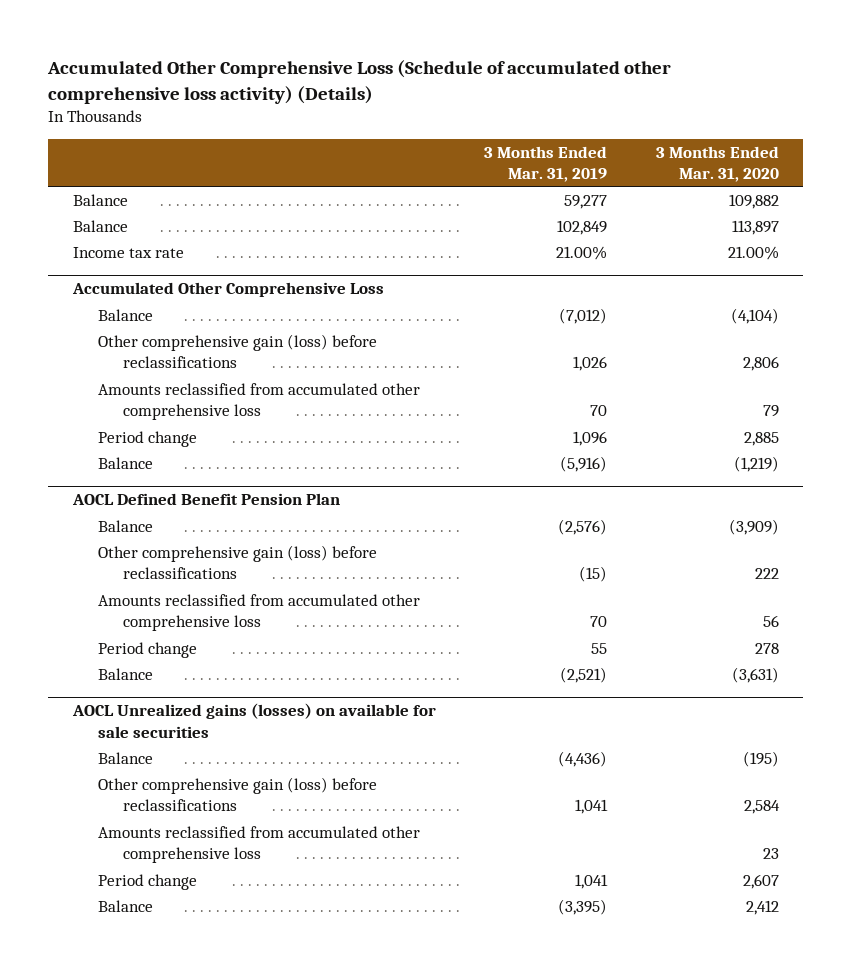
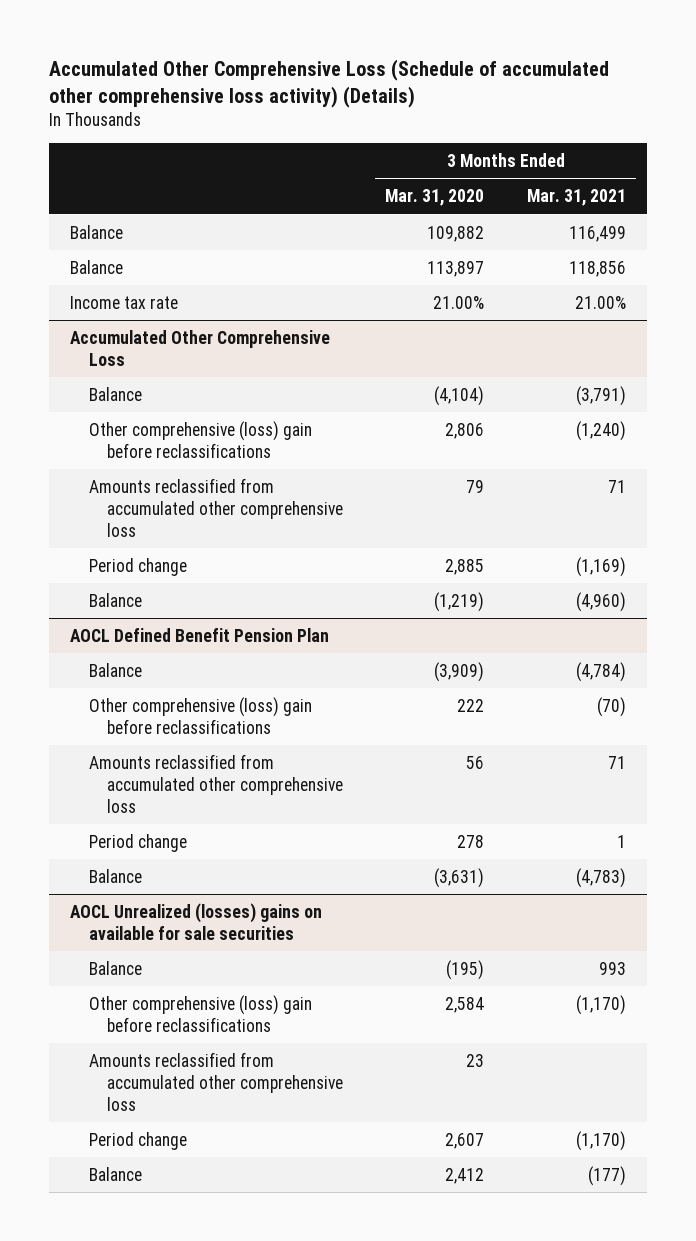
[484,145,608,182] 3 Months Ended Mar. 31, 2019 -> none
none -> [526,189,626,207] Mar. 31, 2021
[97,333,377,368] Other comprehensive gain (loss) before reclassifications -> [88,420,312,458] Other comprehensive (loss) gain before reclassifications
[97,544,377,579] Other comprehensive gain (loss) before reclassifications -> [88,696,312,734] Other comprehensive (loss) gain before reclassifications
[71,703,436,738] AOCL Unrealized gains (losses) on available for sale securities -> [70,902,323,940] AOCL Unrealized (losses) gains on available for sale securities
[97,776,377,811] Other comprehensive gain (loss) before reclassifications -> [88,994,312,1032] Other comprehensive (loss) gain before reclassifications

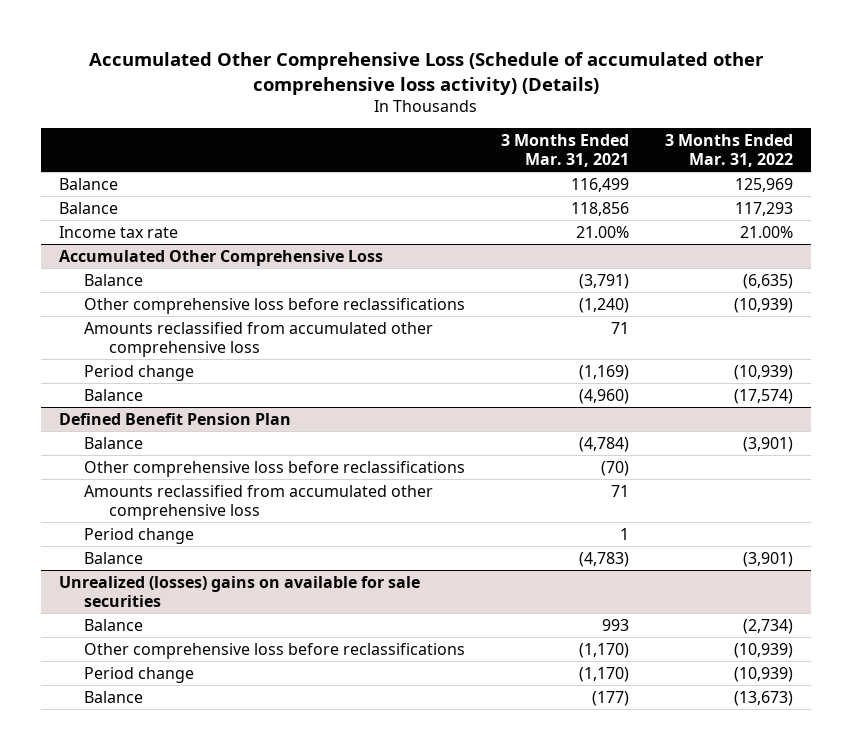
[385,189,485,207] Mar. 31, 2020 -> none
none -> [665,134,794,167] 3 Months Ended Mar. 31, 2022
[88,420,312,458] Other comprehensive (loss) gain before reclassifications -> [84,297,466,314] Other comprehensive loss before reclassifications
[70,627,330,642] AOCL Defined Benefit Pension Plan -> [59,412,292,425] Defined Benefit Pension Plan
[88,696,312,734] Other comprehensive (loss) gain before reclassifications -> [84,460,466,477] Other comprehensive loss before reclassifications
[70,902,323,940] AOCL Unrealized (losses) gains on available for sale securities -> [59,575,421,607] Unrealized (losses) gains on available for sale securities
[88,1051,343,1111] Amounts reclassified from accumulated other comprehensive loss -> none
[88,994,312,1032] Other comprehensive (loss) gain before reclassifications -> [84,642,466,659] Other comprehensive loss before reclassifications

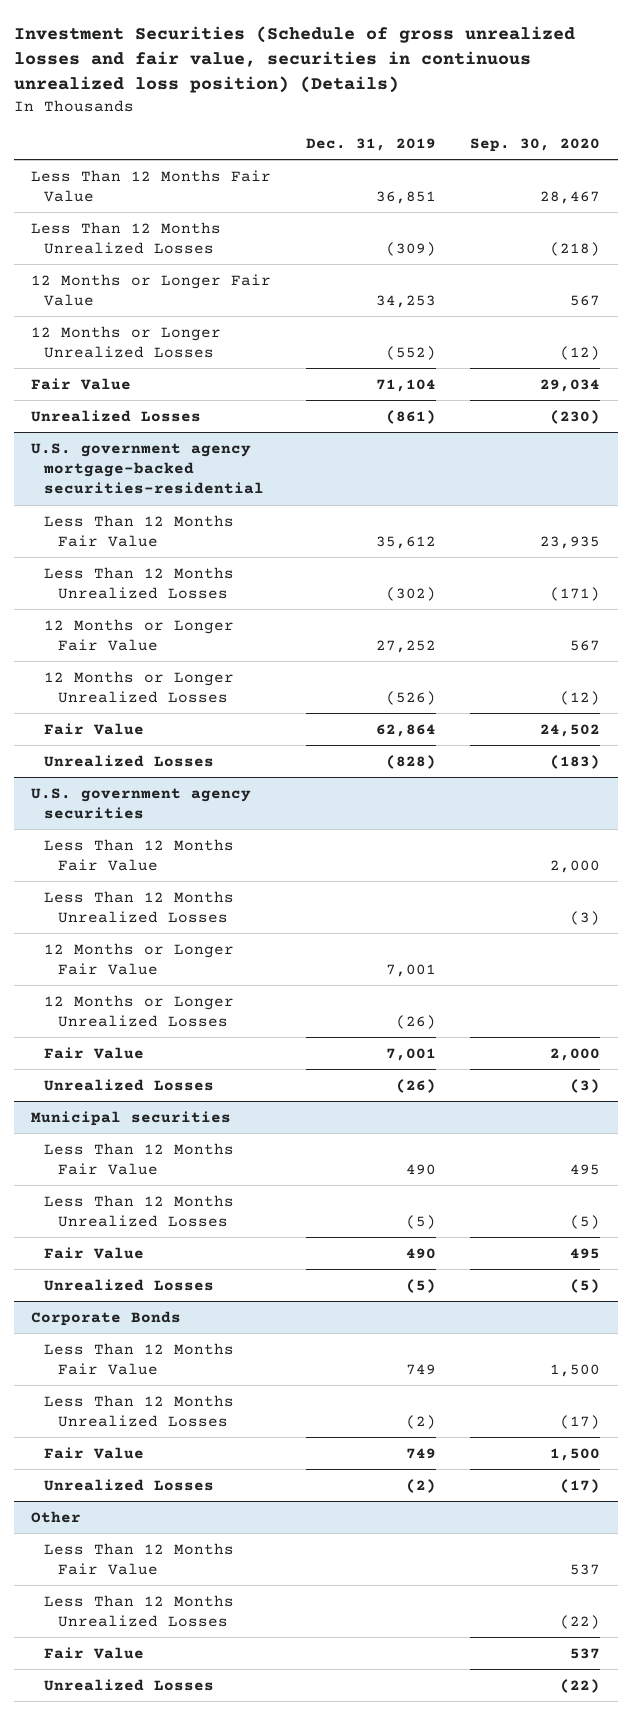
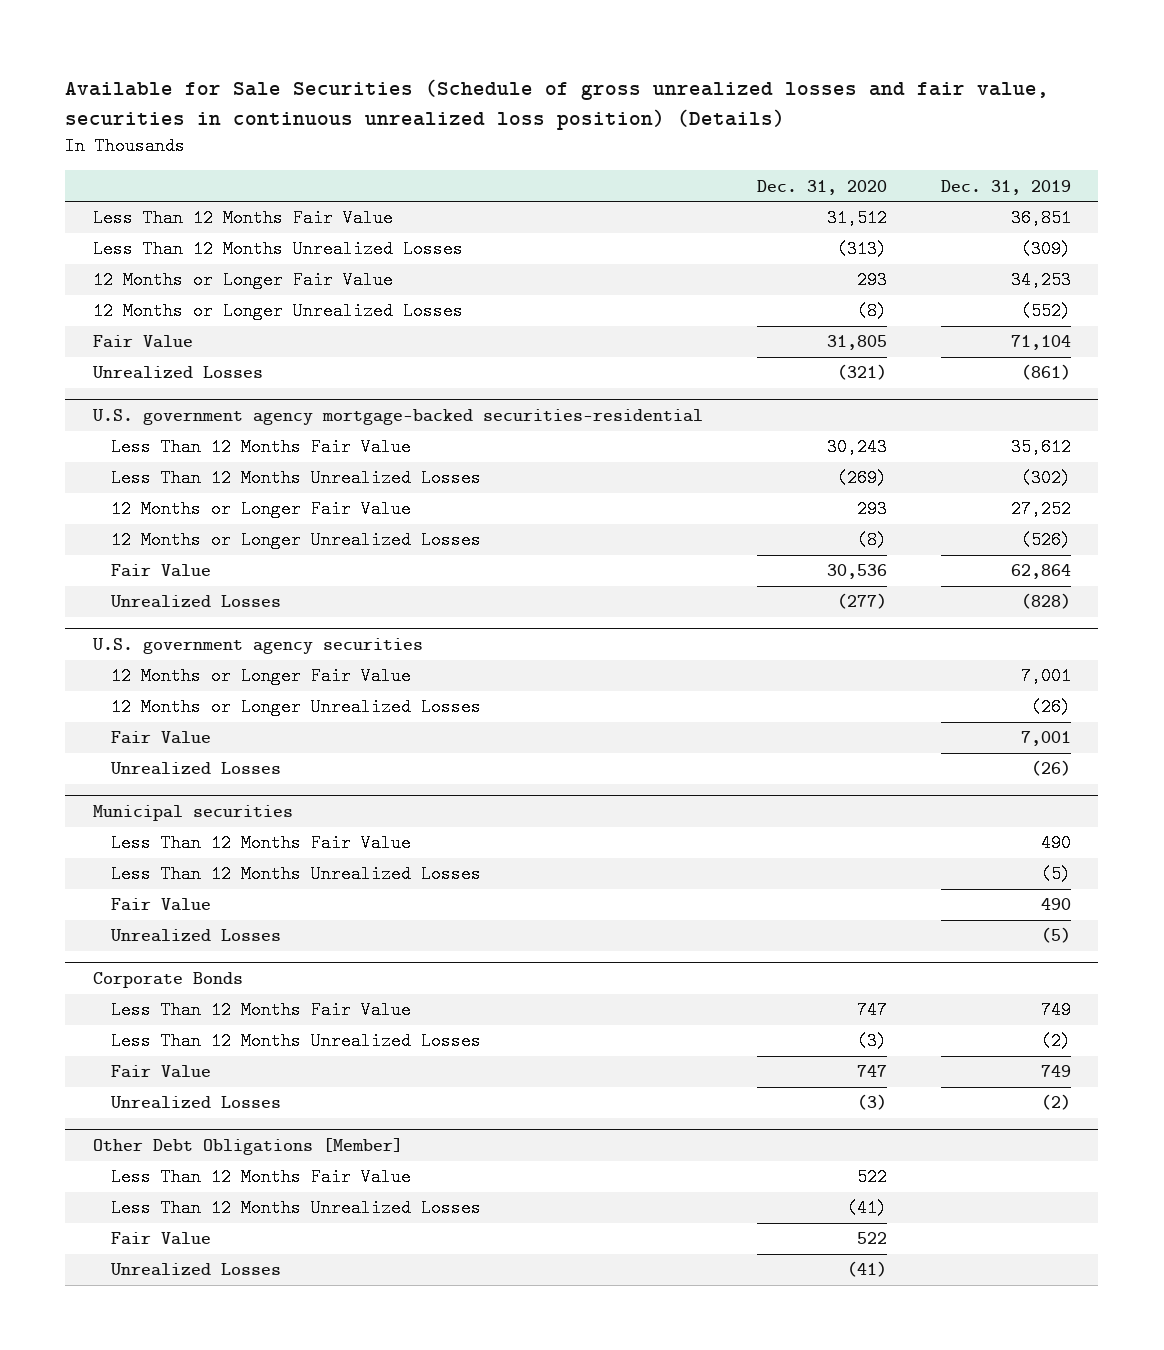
[13,25,575,94] Investment Securities (Schedule of gross unrealized losses and fair value, securities in continuous unrealized loss position) (Details) -> [65,79,1050,130] Available for Sale Securities (Schedule of gross unrealized losses and fair value, securities in continuous unrealized loss position) (Details)
[470,138,601,153] Sep. 30, 2020 -> none
none -> [756,179,887,195] Dec. 31, 2020
[44,838,235,871] Less Than 12 Months Fair Value -> none
[44,890,235,923] Less Than 12 Months Unrealized Losses -> none
[30,1510,81,1523] Other -> [92,1138,403,1156] Other Debt Obligations [Member]

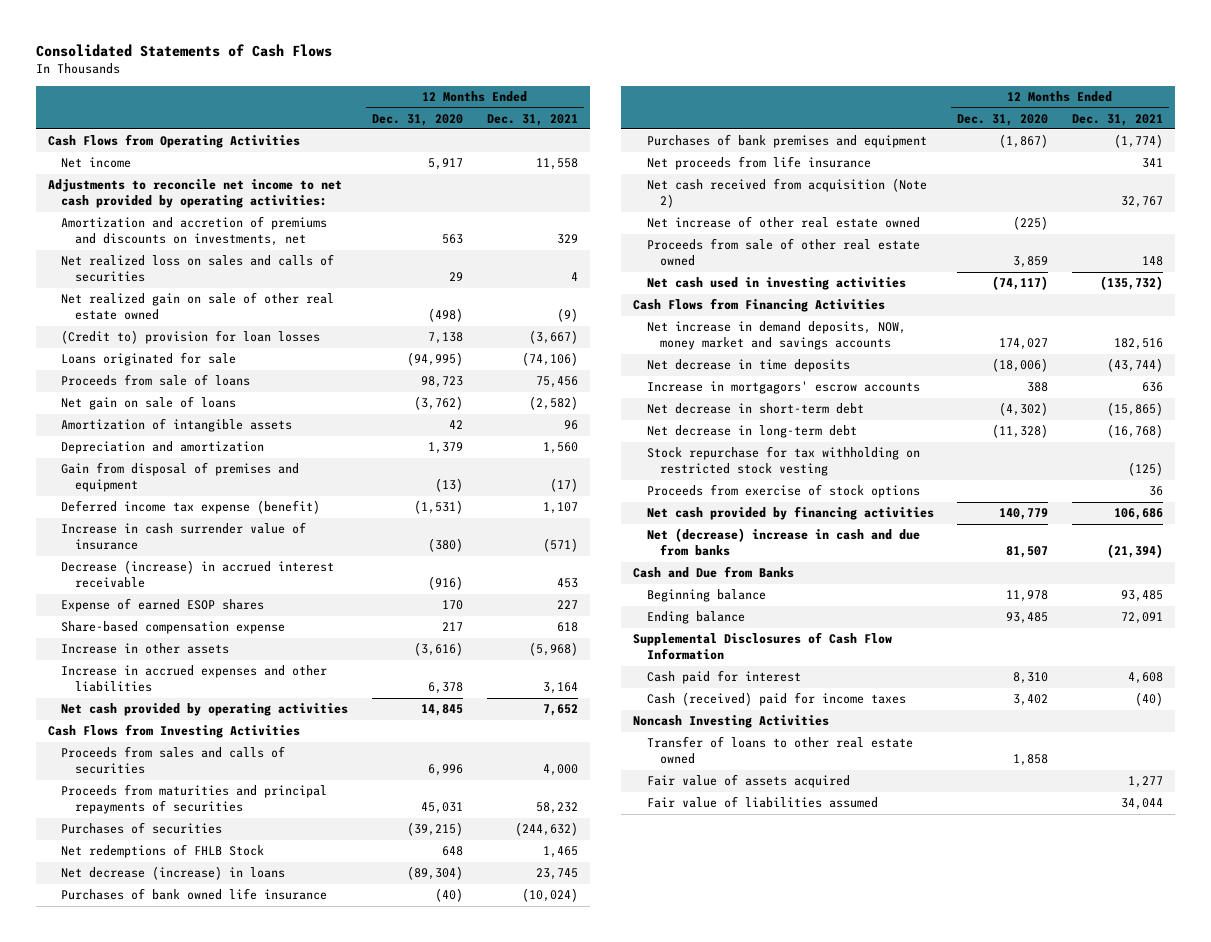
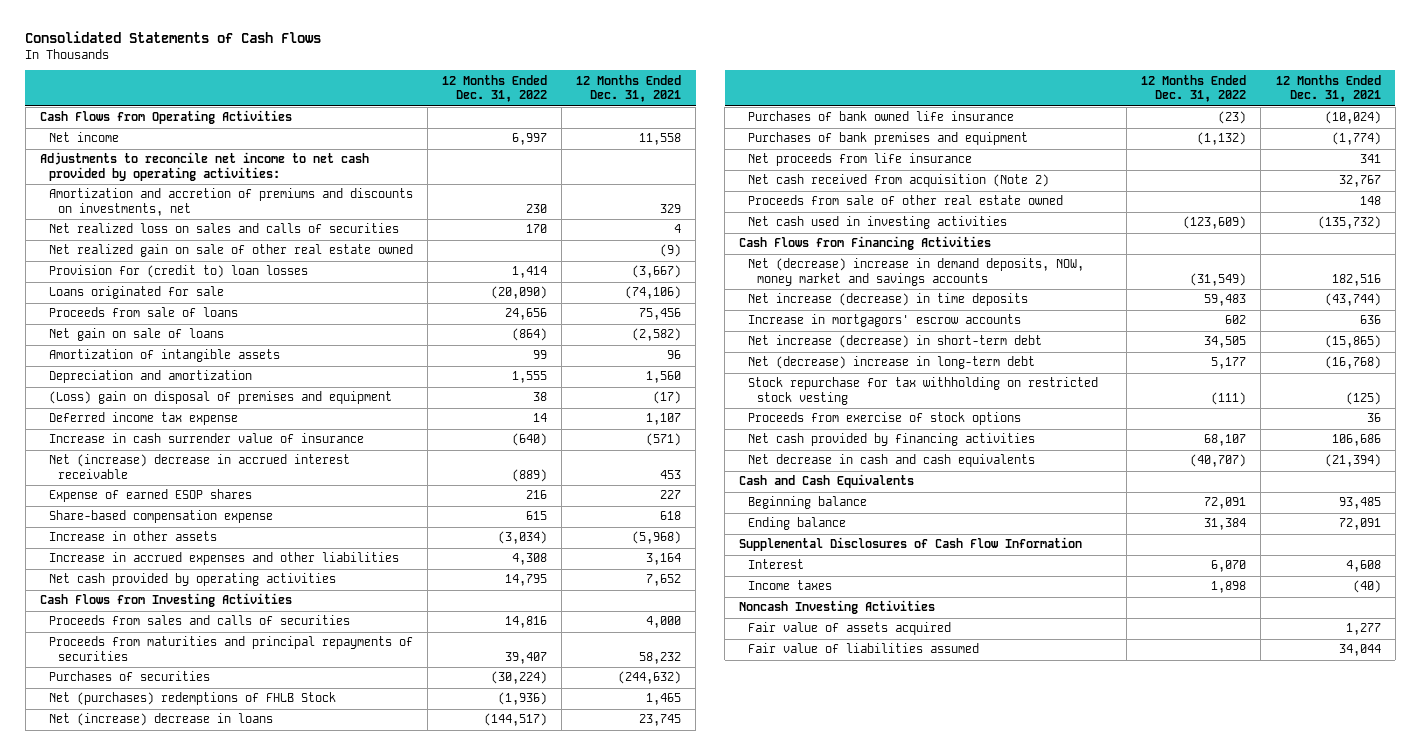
[372,113,464,126] Dec. 31, 2020 -> none
none -> [442,74,548,103] 12 Months Ended Dec. 31, 2022
[61,330,321,345] (Credit to) provision for loan losses -> [48,265,308,279] Provision for (credit to) loan losses
[61,462,300,493] Gain from disposal of premises and equipment -> [48,391,392,405] (Loss) gain on disposal of premises and equipment
[61,500,321,515] Deferred income tax expense (benefit) -> [48,412,238,426] Deferred income tax expense
[61,560,335,589] Decrease (increase) in accrued interest receivable -> [48,454,350,479] Net (increase) decrease in accrued interest receivable
[61,844,265,859] Net redemptions of FHLB Stock -> [48,692,336,706] Net (purchases) redemptions of FHLB Stock
[61,866,286,881] Net decrease (increase) in loans -> [48,713,273,727] Net (increase) decrease in loans
[646,216,920,229] Net increase of other real estate owned -> none
[646,321,906,351] Net increase in demand deposits, NOW, money market and savings accounts -> [748,258,1085,286] Net (decrease) increase in demand deposits, NOW, money market and savings accounts
[646,359,850,373] Net decrease in time deposits -> [748,293,1029,307] Net increase (decrease) in time deposits
[646,403,864,415] Net decrease in short-term debt -> [748,335,1043,349] Net increase (decrease) in short-term debt
[646,425,857,439] Net decrease in long-term debt -> [748,356,1036,370] Net (decrease) increase in long-term debt
[646,528,920,557] Net (decrease) increase in cash and due from banks -> [748,454,1036,468] Net decrease in cash and cash equivalents
[633,566,795,579] Cash and Due from Banks -> [739,474,915,489] Cash and Cash Equivalents
[646,670,801,685] Cash paid for interest -> [748,559,805,570] Interest
[646,692,906,707] Cash (received) paid for income taxes -> [748,580,833,591] Income taxes
[646,736,913,765] Transfer of loans to other real estate owned -> none

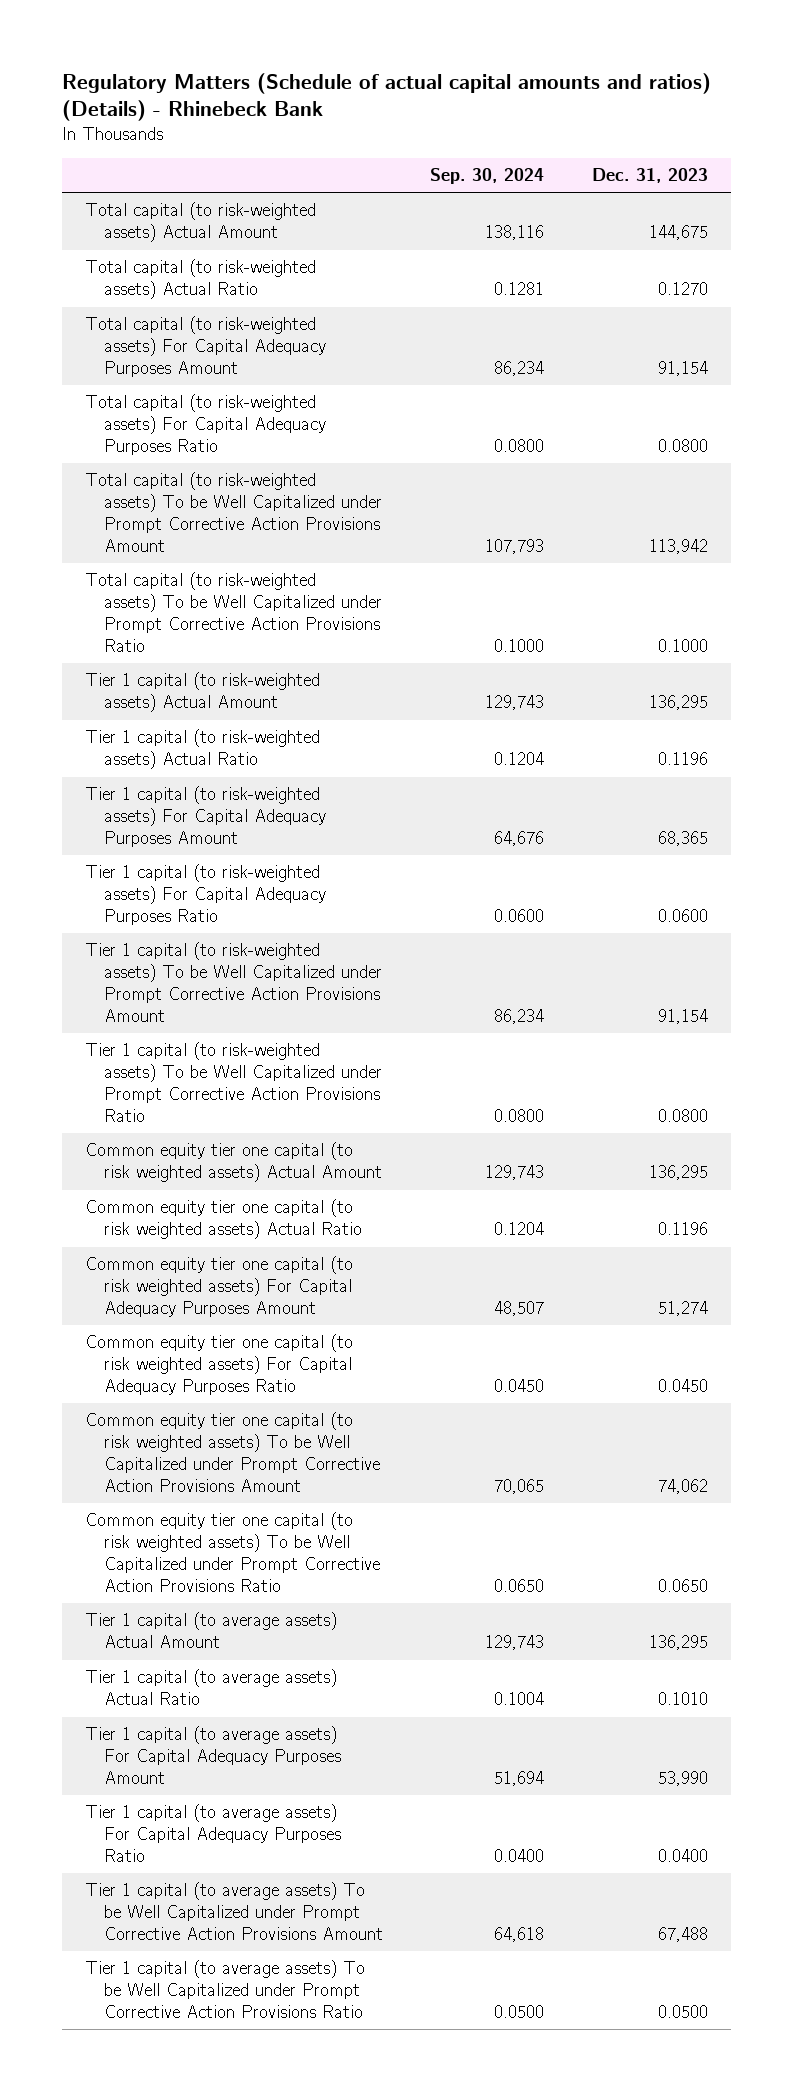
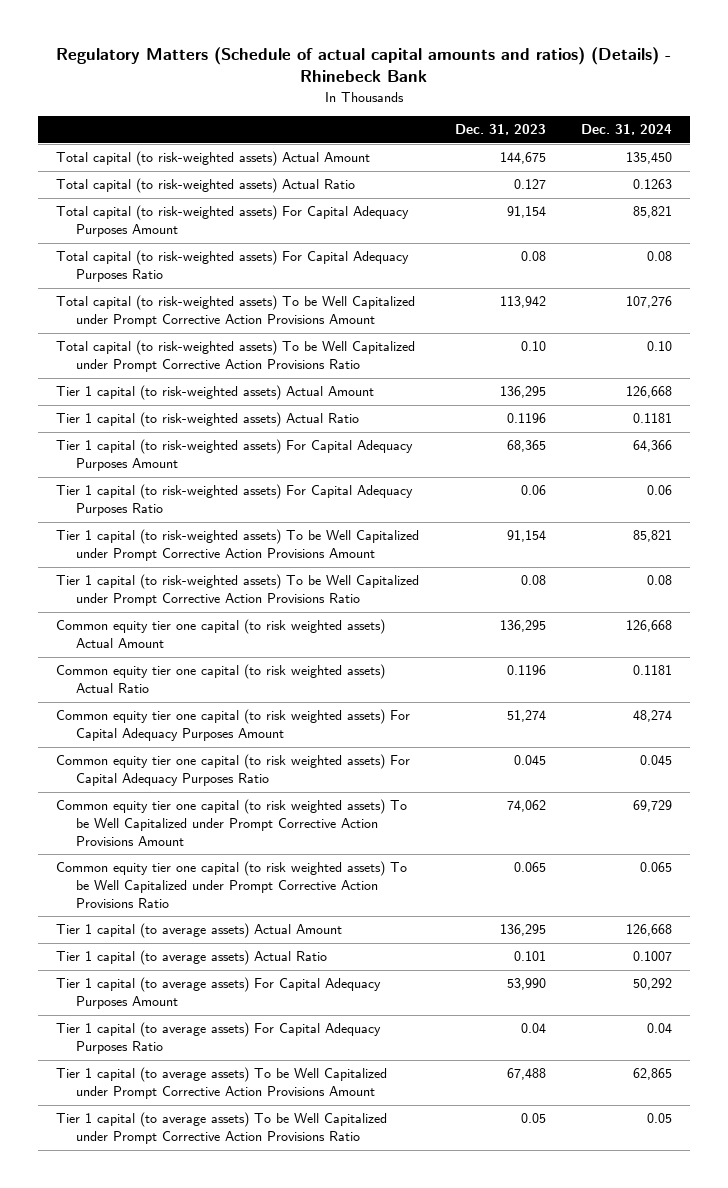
[430,168,545,185] Sep. 30, 2024 -> none
none -> [580,124,672,136] Dec. 31, 2024
[657,282,708,296] 0.1270 -> [513,179,546,190] 0.127
[657,439,708,453] 0.0800 -> [520,251,546,262] 0.08
[657,639,708,653] 0.1000 -> [520,341,546,352] 0.10
[657,909,708,923] 0.0600 -> [520,485,546,496] 0.06
[657,1109,708,1123] 0.0800 -> [520,575,546,586] 0.08
[657,1379,708,1393] 0.0450 -> [513,755,546,766] 0.045
[657,1579,708,1593] 0.0650 -> [513,862,546,873] 0.065
[657,1692,708,1706] 0.1010 -> [513,951,546,962] 0.101
[657,1849,708,1863] 0.0400 -> [520,1023,546,1034] 0.04
[657,2005,708,2019] 0.0500 -> [520,1113,546,1124] 0.05

